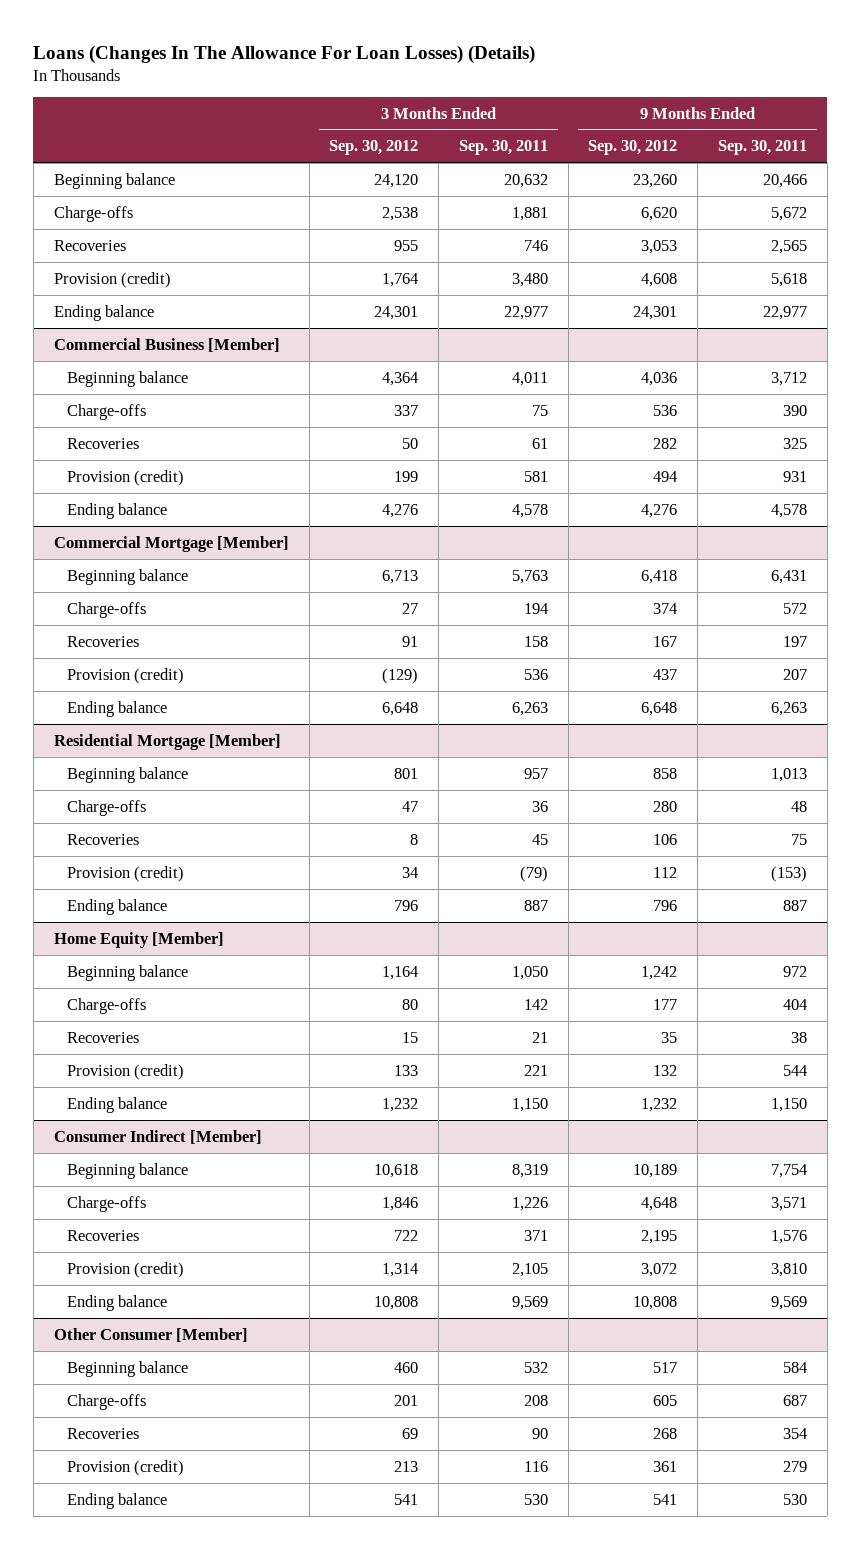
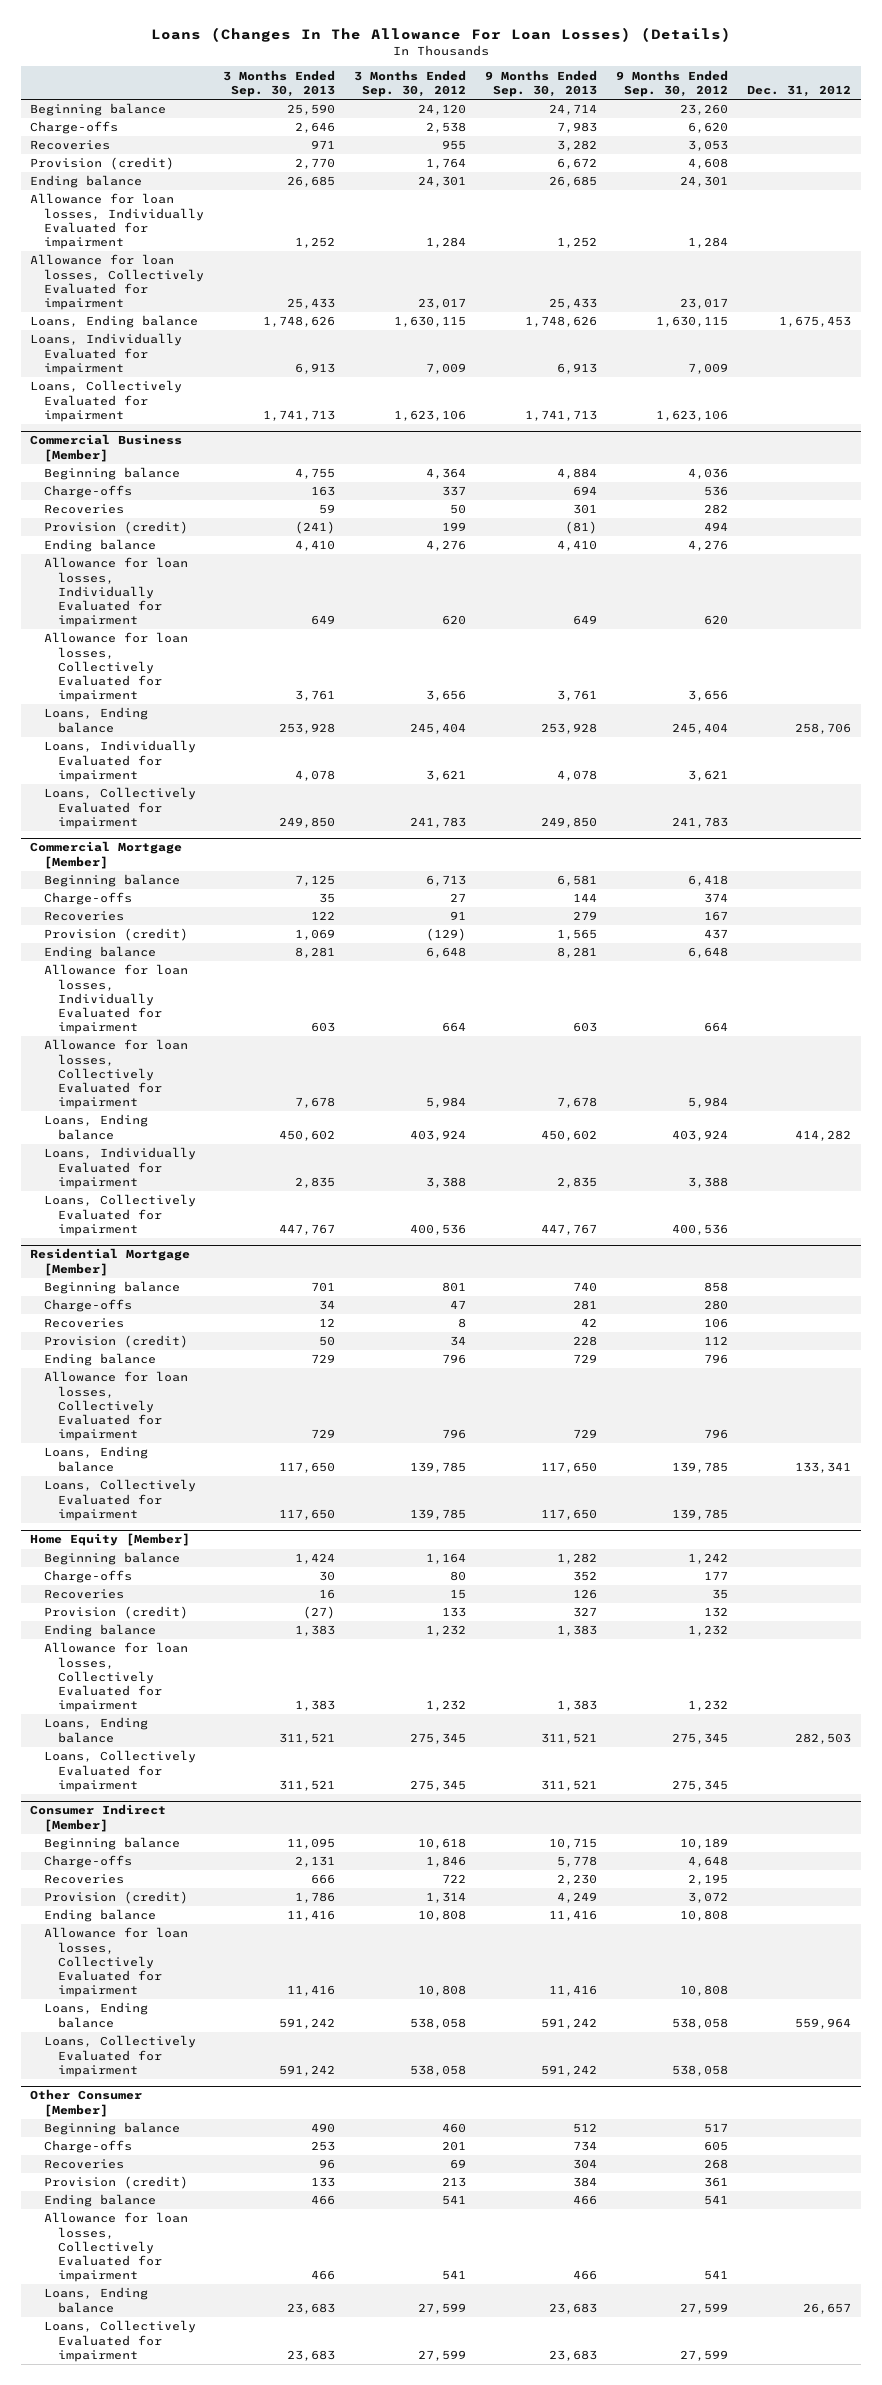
[458,140,548,156] Sep. 30, 2011 -> none
[717,140,807,156] Sep. 30, 2011 -> none
none -> [223,69,336,97] 3 Months Ended Sep. 30, 2013
none -> [485,69,598,97] 9 Months Ended Sep. 30, 2013
none -> [747,84,852,97] Dec. 31, 2012
none -> [30,193,204,249] Allowance for loan losses, Individually Evaluated for impairment
none -> [30,254,204,310] Allowance for loan losses, Collectively Evaluated for impairment
none -> [30,315,199,329] Loans, Ending balance
none -> [30,333,183,375] Loans, Individually Evaluated for impairment
none -> [30,380,183,422] Loans, Collectively Evaluated for impairment
none -> [43,557,188,628] Allowance for loan losses, Individually Evaluated for impairment
none -> [43,632,188,703] Allowance for loan losses, Collectively Evaluated for impairment
none -> [43,707,148,733] Loans, Ending balance
none -> [43,740,196,782] Loans, Individually Evaluated for impairment
none -> [43,787,196,829] Loans, Collectively Evaluated for impairment
none -> [43,964,188,1035] Allowance for loan losses, Individually Evaluated for impairment
none -> [43,1039,188,1110] Allowance for loan losses, Collectively Evaluated for impairment
none -> [43,1114,148,1140] Loans, Ending balance
none -> [43,1147,196,1189] Loans, Individually Evaluated for impairment
none -> [43,1194,196,1236] Loans, Collectively Evaluated for impairment
none -> [43,1371,188,1442] Allowance for loan losses, Collectively Evaluated for impairment
none -> [43,1446,148,1472] Loans, Ending balance
none -> [43,1479,196,1521] Loans, Collectively Evaluated for impairment
none -> [43,1642,188,1713] Allowance for loan losses, Collectively Evaluated for impairment
none -> [43,1717,148,1743] Loans, Ending balance
none -> [43,1750,196,1792] Loans, Collectively Evaluated for impairment
none -> [43,1927,188,1998] Allowance for loan losses, Collectively Evaluated for impairment
none -> [43,2002,148,2028] Loans, Ending balance
none -> [43,2035,196,2077] Loans, Collectively Evaluated for impairment
none -> [43,2212,188,2283] Allowance for loan losses, Collectively Evaluated for impairment
none -> [43,2287,148,2313] Loans, Ending balance
none -> [43,2320,196,2362] Loans, Collectively Evaluated for impairment

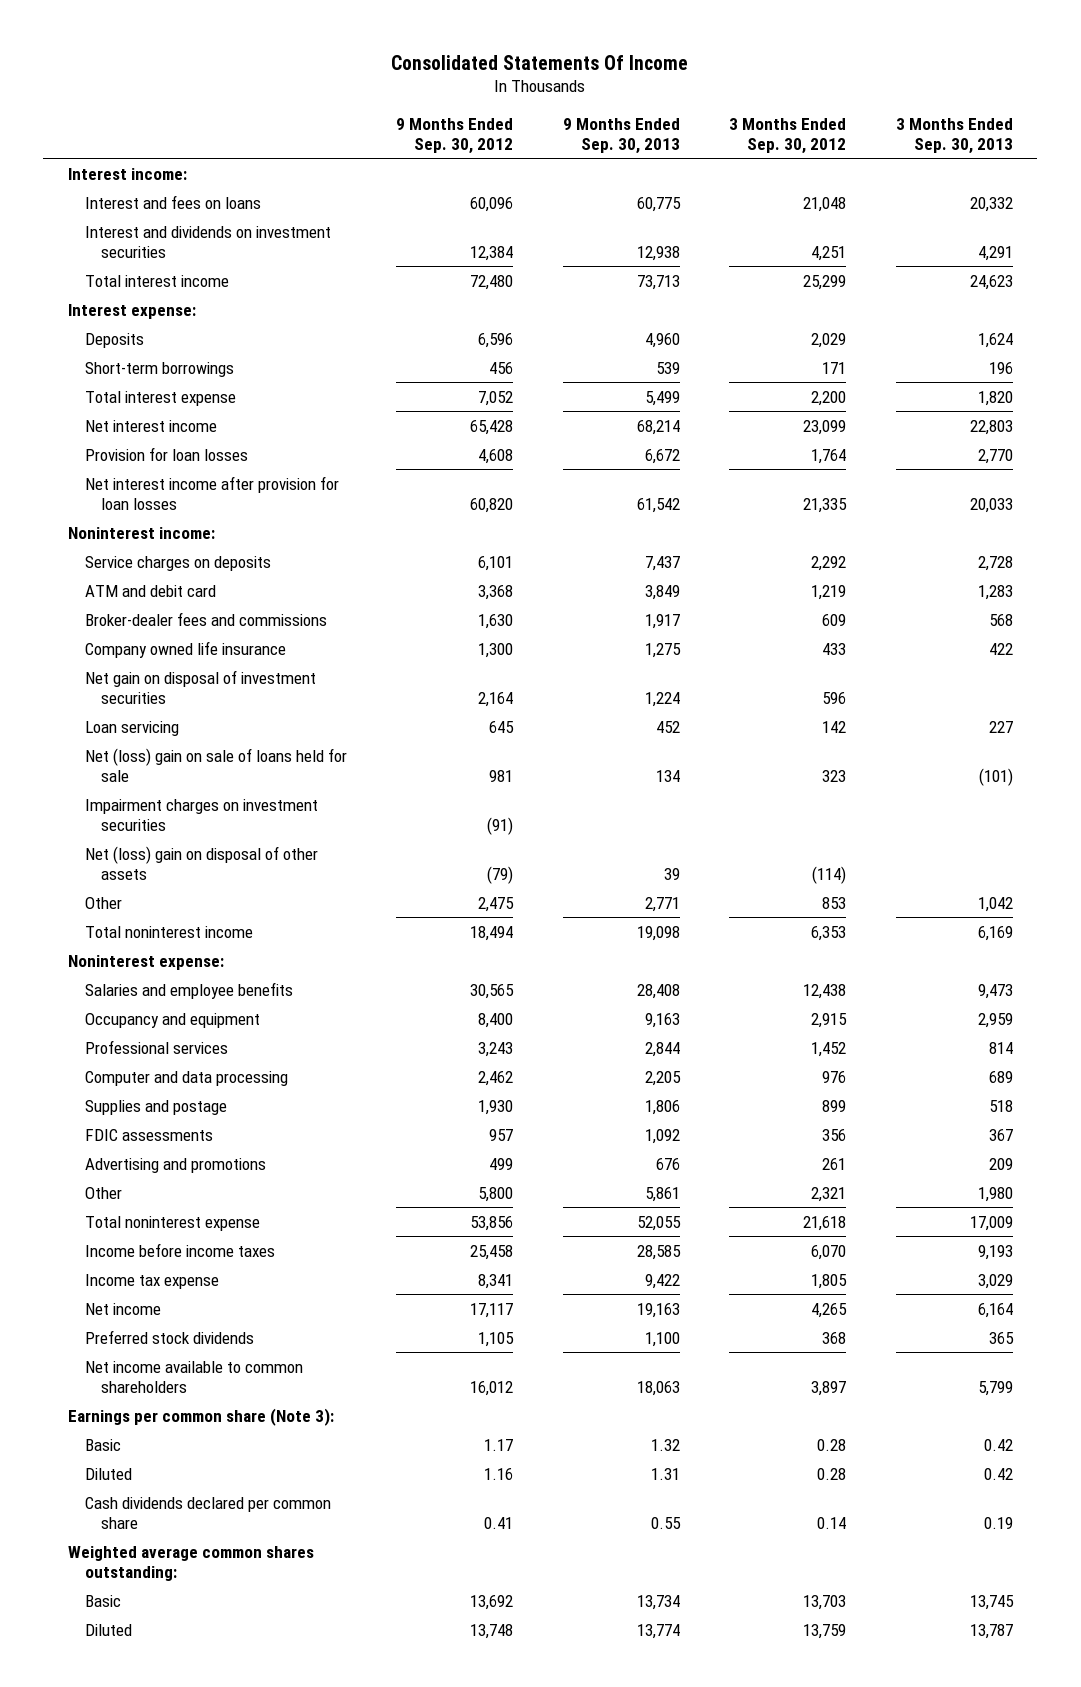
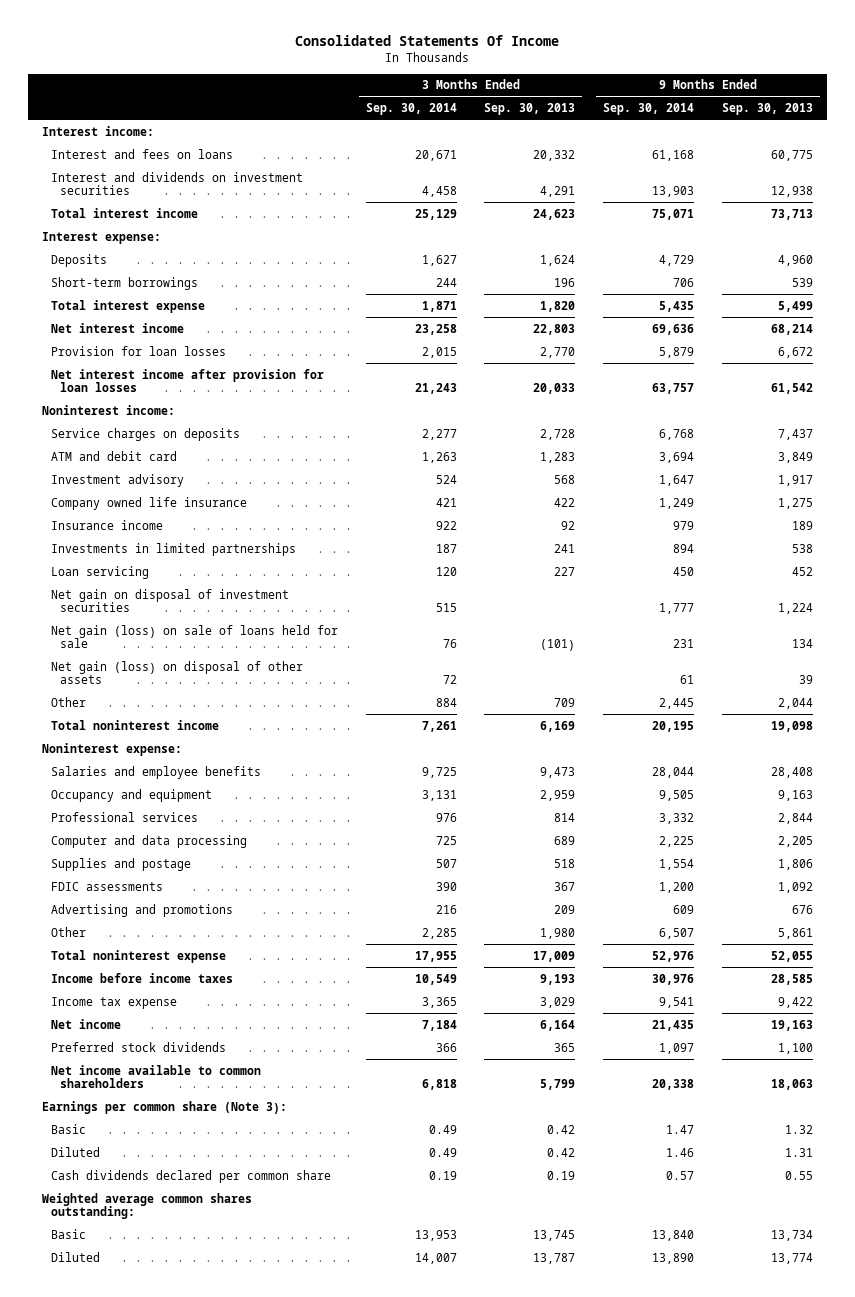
[396,117,514,154] 9 Months Ended Sep. 30, 2012 -> none
[729,117,847,154] 3 Months Ended Sep. 30, 2012 -> none
none -> [365,103,457,116] Sep. 30, 2014
none -> [603,103,695,116] Sep. 30, 2014
[84,611,327,626] Broker-dealer fees and commissions -> [51,473,185,487] Investment advisory
none -> [51,519,164,530] Insurance income
none -> [51,542,297,556] Investments in limited partnerships
[84,798,318,831] Impairment charges on investment securities -> none
[84,669,316,704] Net gain on disposal of investment securities -> [51,588,290,613] Net gain on disposal of investment securities
[84,747,347,782] Net (loss) gain on sale of loans held for sale -> [51,624,339,649] Net gain (loss) on sale of loans held for sale
[84,845,318,880] Net (loss) gain on disposal of other assets -> [51,660,304,685] Net gain (loss) on disposal of other assets
[644,896,680,912] 2,771 -> [777,697,813,709] 2,044
[977,896,1013,912] 1,042 -> [554,697,576,707] 709

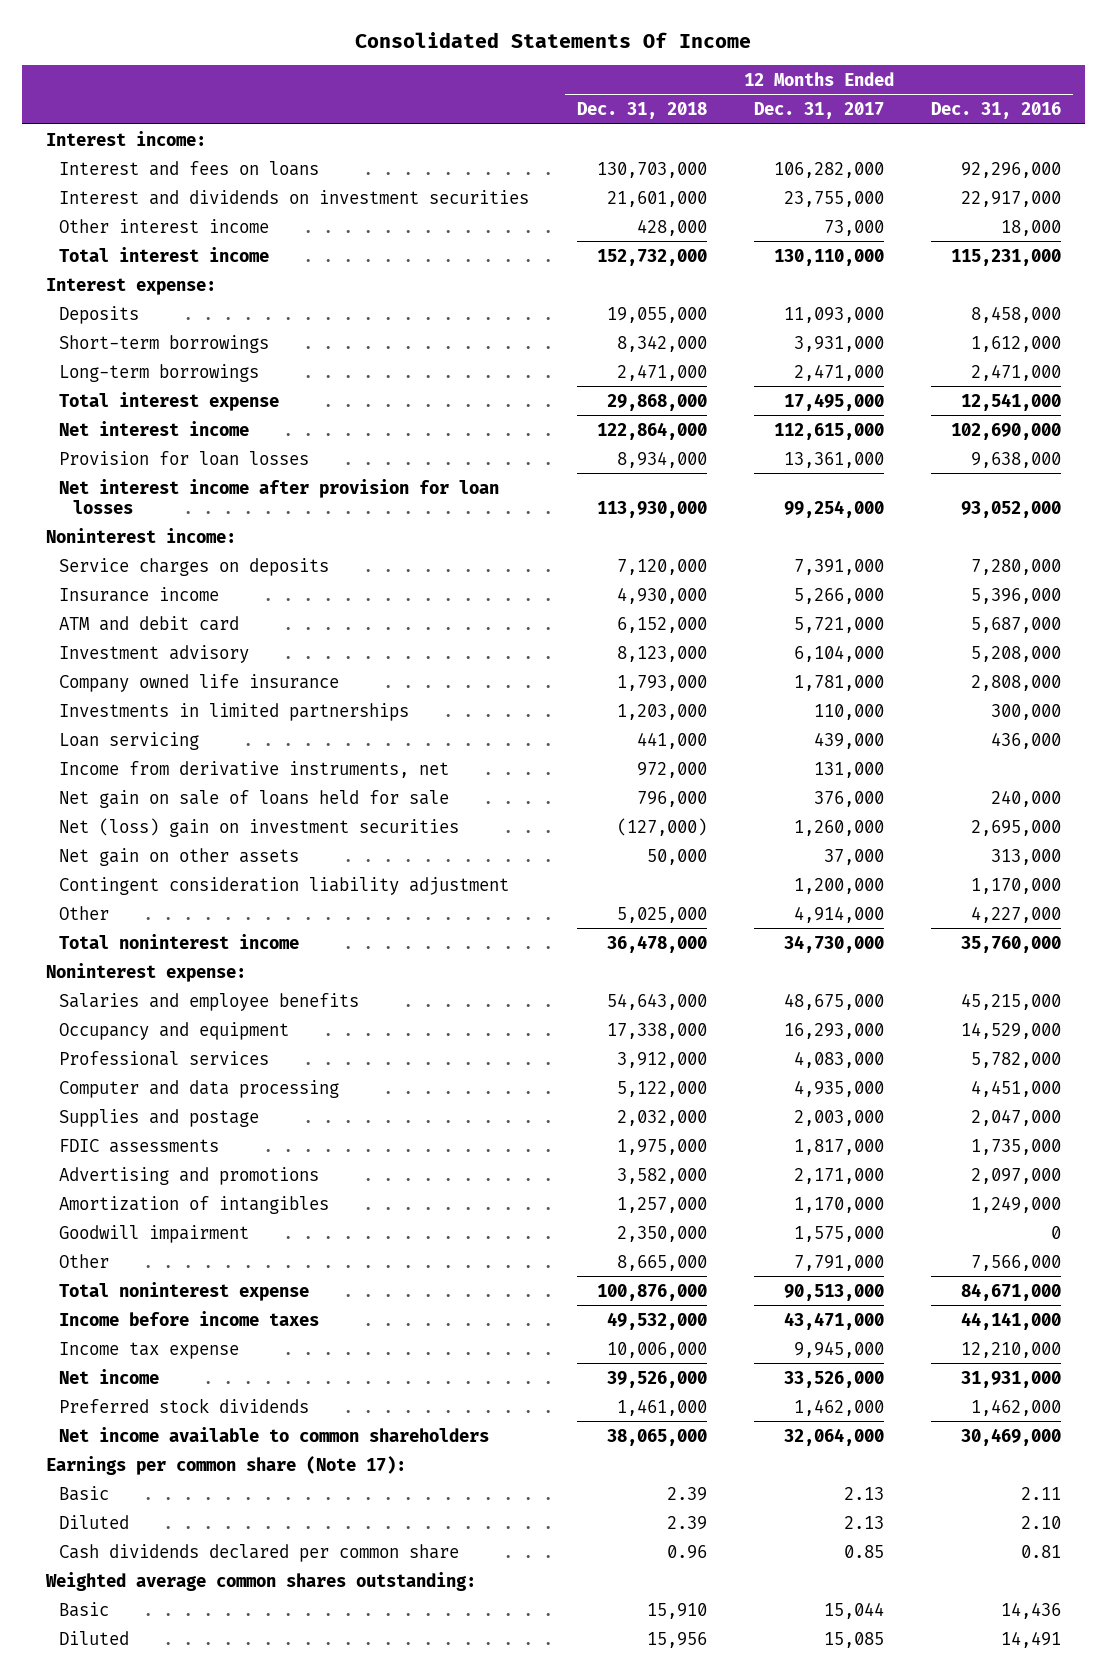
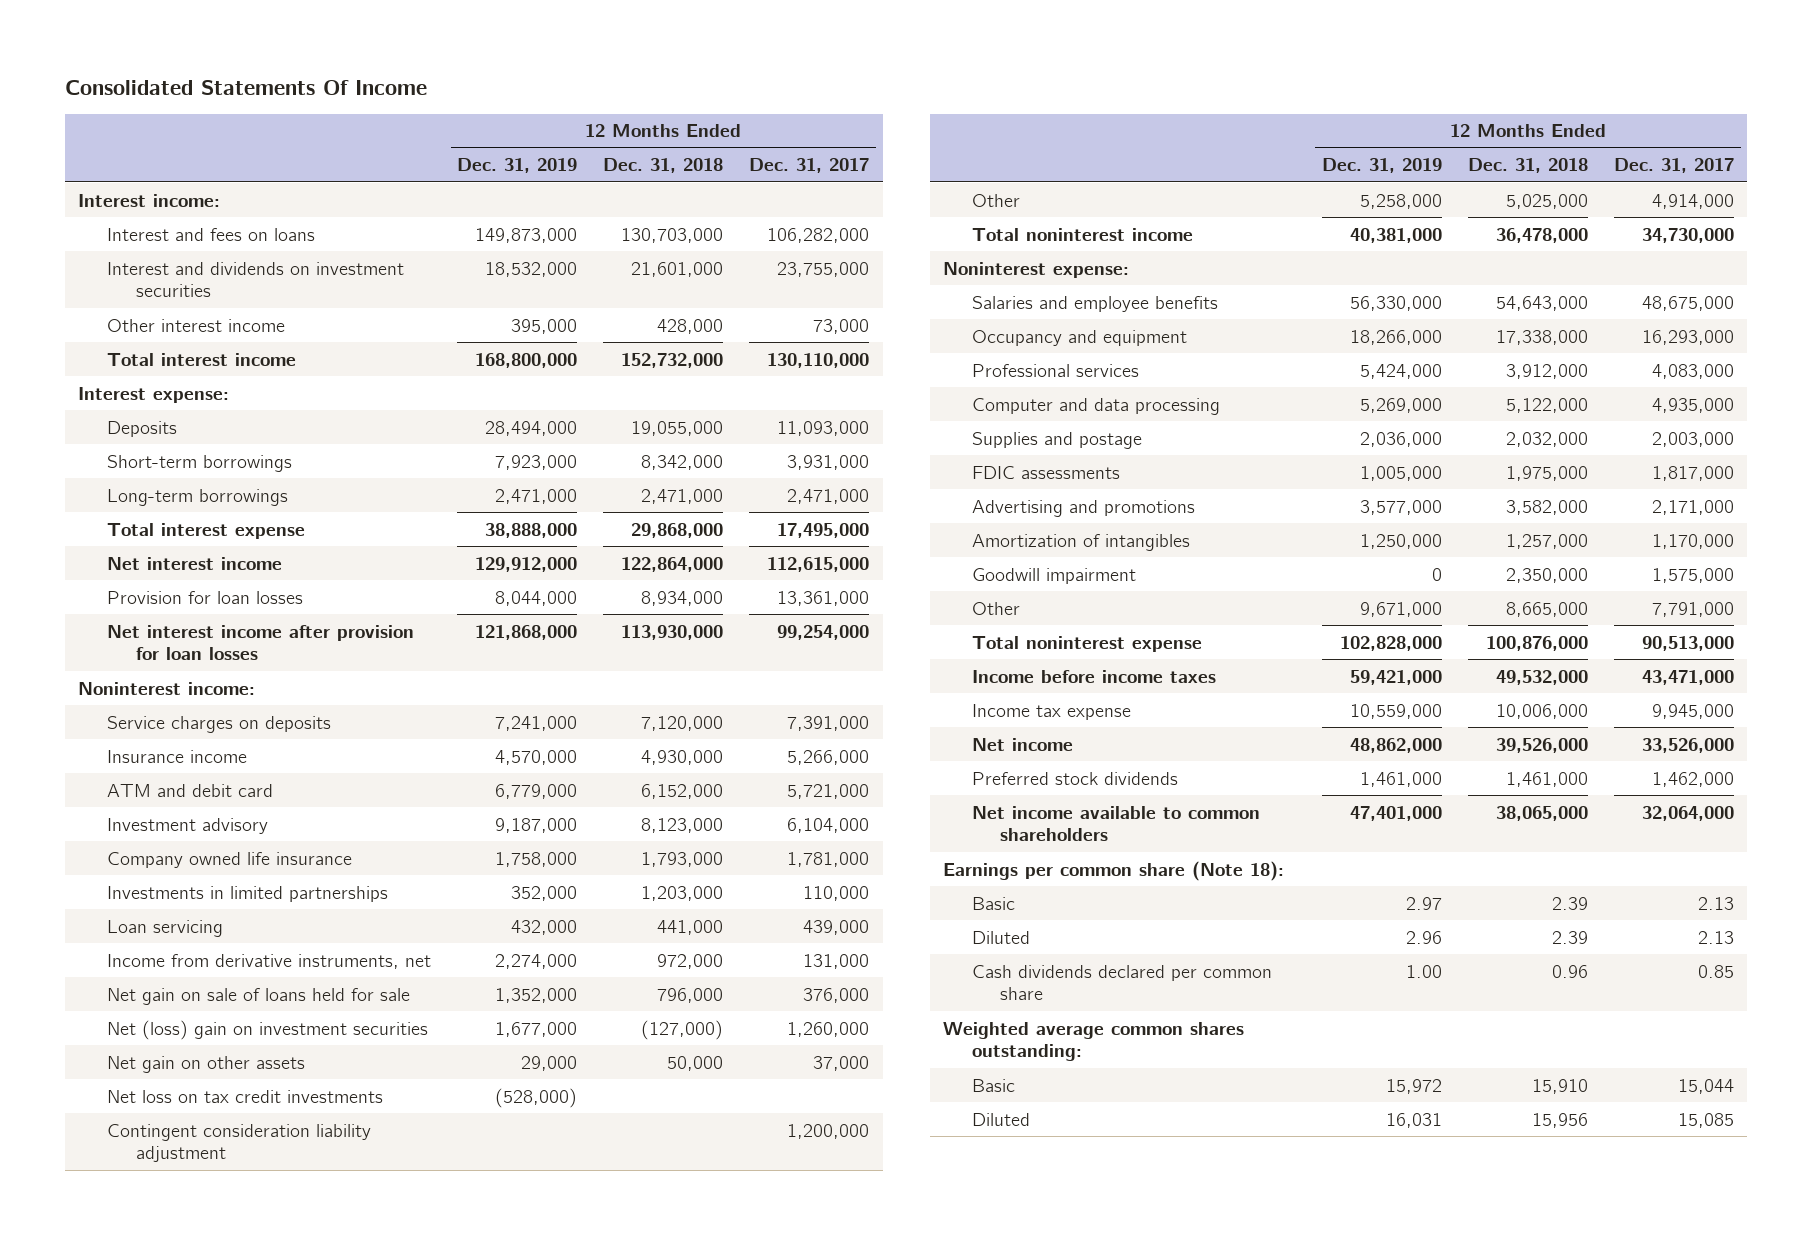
[931,102,1062,120] Dec. 31, 2016 -> none
none -> [457,158,578,174] Dec. 31, 2019
none -> [106,1089,383,1103] Net loss on tax credit investments
[45,1455,406,1475] Earnings per common share (Note 17): -> [943,860,1285,881] Earnings per common share (Note 18):

